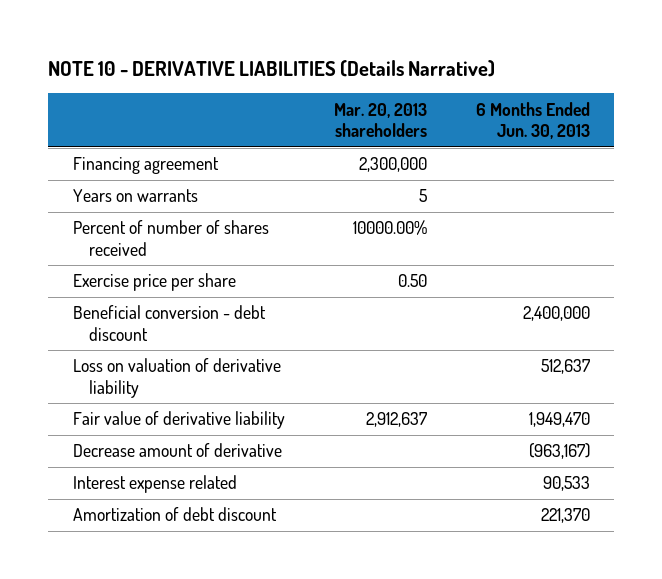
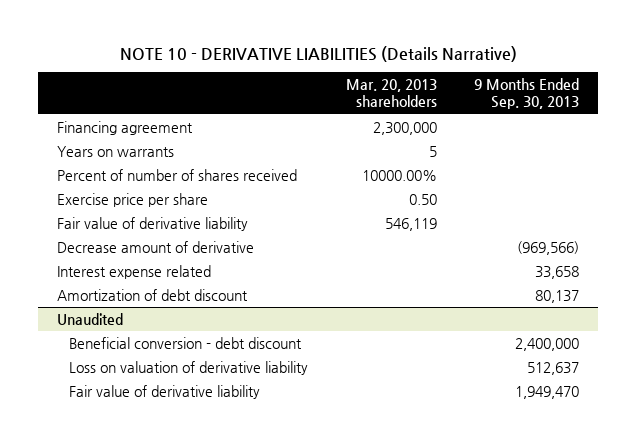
[475,101,590,140] 6 Months Ended Jun. 30, 2013 -> none
none -> [473,78,579,110] 9 Months Ended Sep. 30, 2013
[72,305,266,341] Beneficial conversion - debt discount -> none
[72,358,281,398] Loss on valuation of derivative liability -> none
[365,412,427,428] 2,912,637 -> [384,217,437,231] 546,119
none -> [56,312,123,325] Unaudited
none -> [69,336,303,349] Beneficial conversion - debt discount
none -> [69,360,309,375] Loss on valuation of derivative liability
none -> [69,384,261,399] Fair value of derivative liability

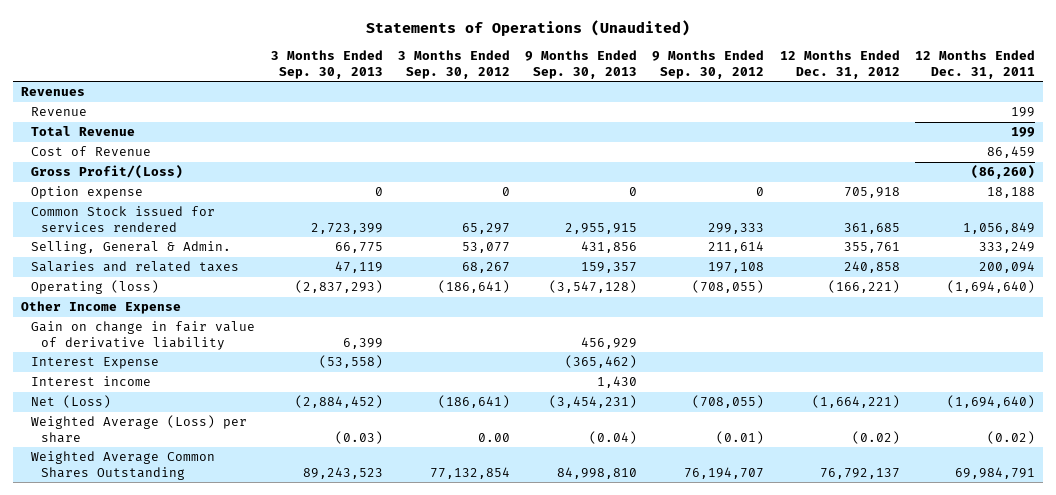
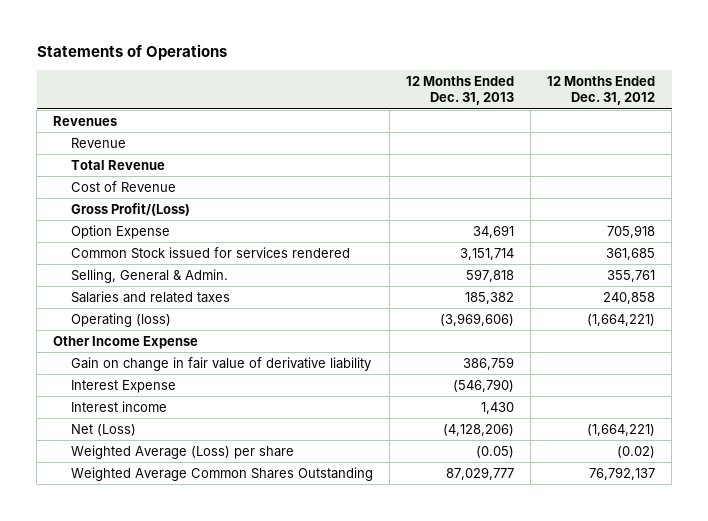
[366,20,691,37] Statements of Operations (Unaudited) -> [36,43,227,60] Statements of Operations
[270,50,383,79] 3 Months Ended Sep. 30, 2013 -> none
[397,50,510,79] 3 Months Ended Sep. 30, 2012 -> none
[525,50,638,79] 9 Months Ended Sep. 30, 2013 -> none
[652,50,765,79] 9 Months Ended Sep. 30, 2012 -> none
[914,50,1035,79] 12 Months Ended Dec. 31, 2011 -> none
none -> [406,76,515,106] 12 Months Ended Dec. 31, 2013
[31,186,144,200] Option expense -> [71,225,171,240] Option Expense
[827,280,900,294] (166,221) -> [587,314,656,327] (1,664,221)

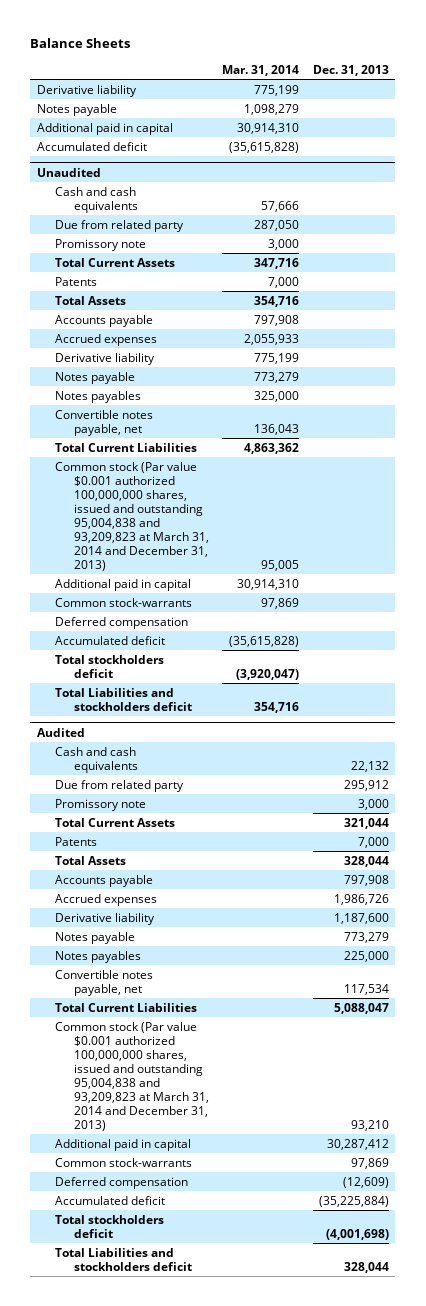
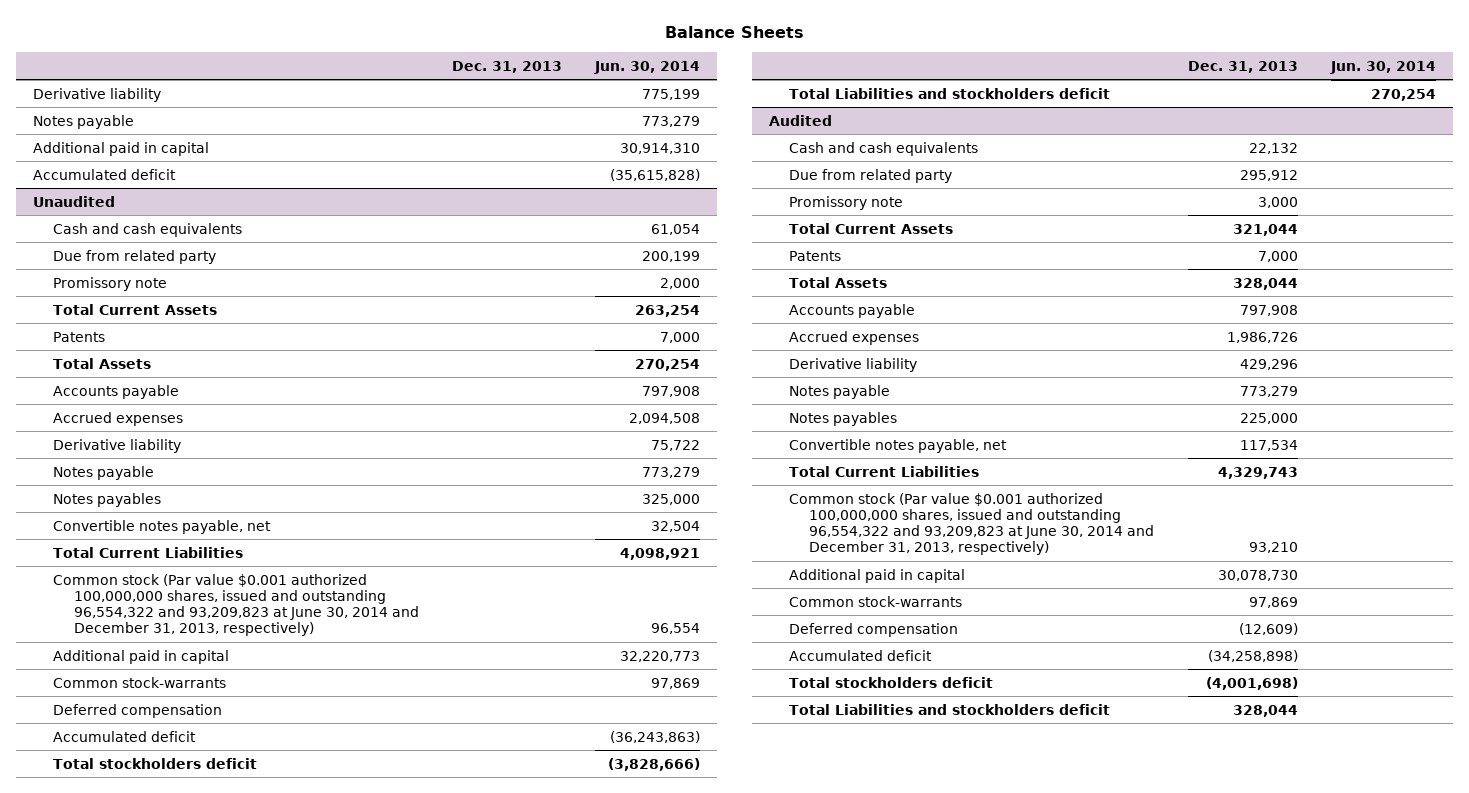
[222,64,300,76] Mar. 31, 2014 -> none
none -> [594,60,701,74] Jun. 30, 2014
[55,461,209,571] Common stock (Par value $0.001 authorized 100,000,000 shares, issued and outstanding 95,004,838 and 93,209,823 at March 31, 2014 and December 31, 2013) -> [53,573,419,637] Common stock (Par value $0.001 authorized 100,000,000 shares, issued and outstanding 96,554,322 and 93,209,823 at June 30, 2014 and December 31, 2013, respectively)
[333,912,389,924] 1,187,600 -> [1239,358,1298,370] 429,296
[333,1002,389,1014] 5,088,047 -> [1217,466,1298,479] 4,329,743
[55,1021,209,1131] Common stock (Par value $0.001 authorized 100,000,000 shares, issued and outstanding 95,004,838 and 93,209,823 at March 31, 2014 and December 31, 2013) -> [788,492,1155,556] Common stock (Par value $0.001 authorized 100,000,000 shares, issued and outstanding 96,554,322 and 93,209,823 at June 30, 2014 and December 31, 2013, respectively)
[326,1138,389,1150] 30,287,412 -> [1217,569,1298,581] 30,078,730
[318,1195,389,1207] (35,225,884) -> [1207,649,1298,662] (34,258,898)

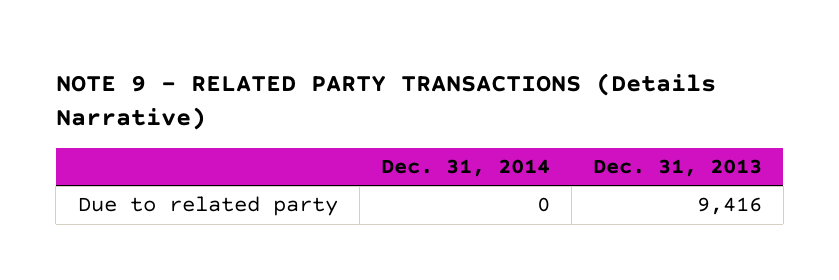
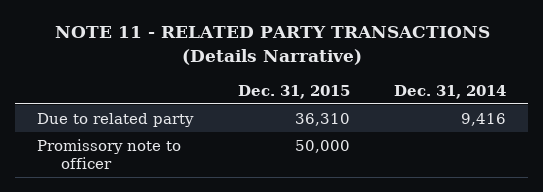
[55,72,716,131] NOTE 9 - RELATED PARTY TRANSACTIONS (Details Narrative) -> [54,26,490,65] NOTE 11 - RELATED PARTY TRANSACTIONS (Details Narrative)
[592,159,762,178] Dec. 31, 2013 -> none
none -> [237,84,350,99] Dec. 31, 2015
[536,197,550,213] 0 -> [461,113,507,127] 9,416
none -> [37,139,182,170] Promissory note to officer

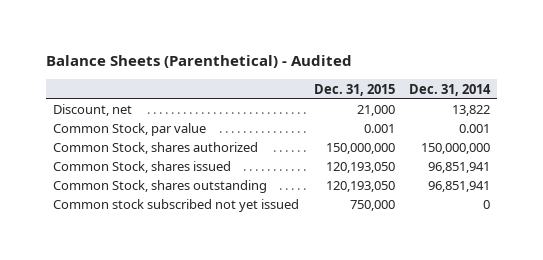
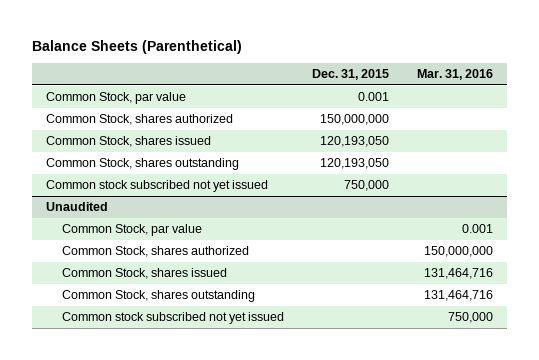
[45,55,352,69] Balance Sheets (Parenthetical) - Audited -> [31,39,242,54] Balance Sheets (Parenthetical)
[409,83,492,96] Dec. 31, 2014 -> none
none -> [417,68,494,80] Mar. 31, 2016
[53,104,133,117] Discount, net -> none
none -> [45,202,108,212] Unaudited
none -> [62,224,203,237] Common Stock, par value
none -> [62,246,250,258] Common Stock, shares authorized
none -> [62,268,228,280] Common Stock, shares issued
none -> [62,290,256,303] Common Stock, shares outstanding
none -> [62,312,285,325] Common stock subscribed not yet issued

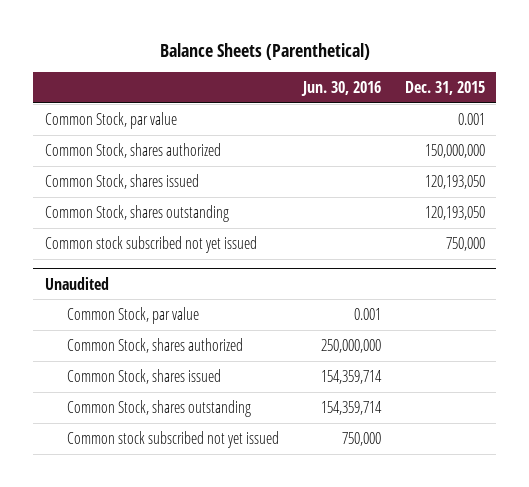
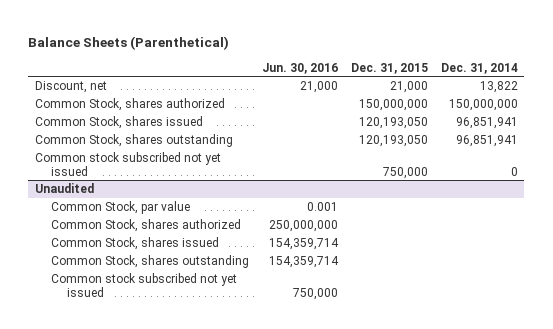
none -> [440,62,518,74] Dec. 31, 2014
[44,111,177,129] Common Stock, par value -> none
none -> [34,81,107,94] Discount, net

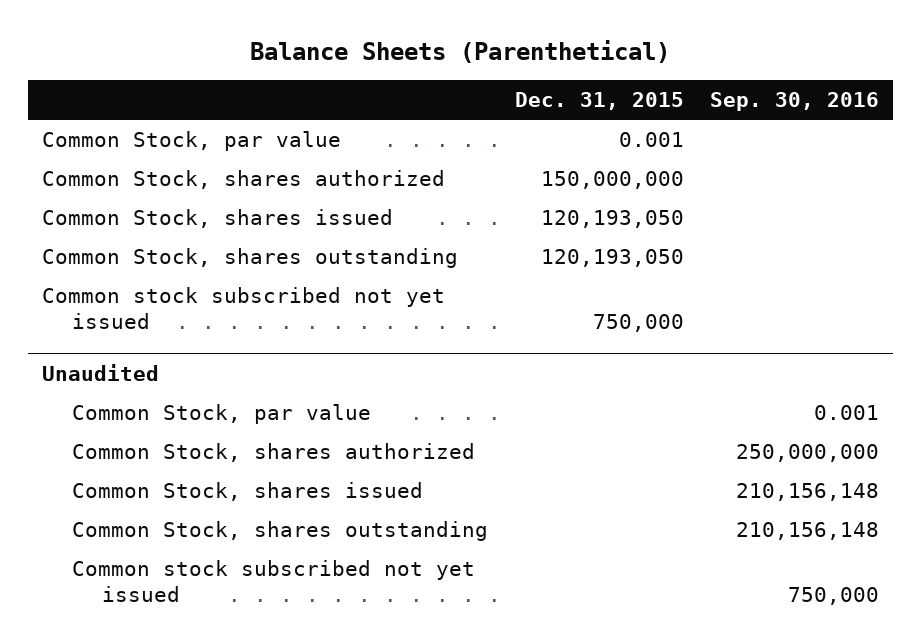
[261,62,338,74] Jun. 30, 2016 -> none
[440,62,518,74] Dec. 31, 2014 -> none
none -> [710,92,880,112] Sep. 30, 2016
[34,81,107,94] Discount, net -> none
none -> [41,131,341,152] Common Stock, par value

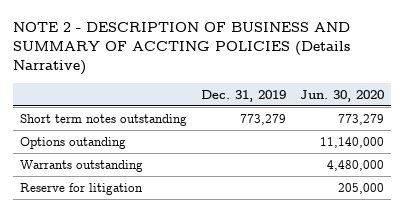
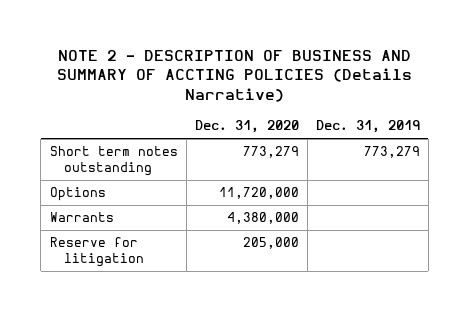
[299,89,384,102] Jun. 30, 2020 -> none
none -> [194,120,299,134] Dec. 31, 2020
[19,136,126,149] Options outanding -> [49,187,106,202] Options
[19,159,143,172] Warrants outstanding -> [49,212,114,223] Warrants

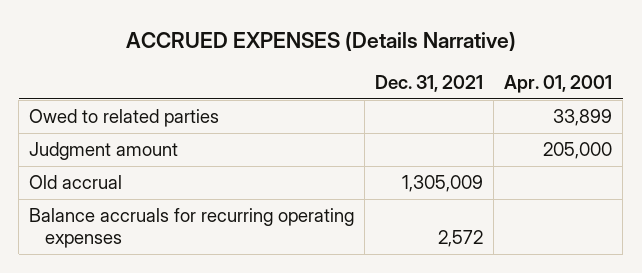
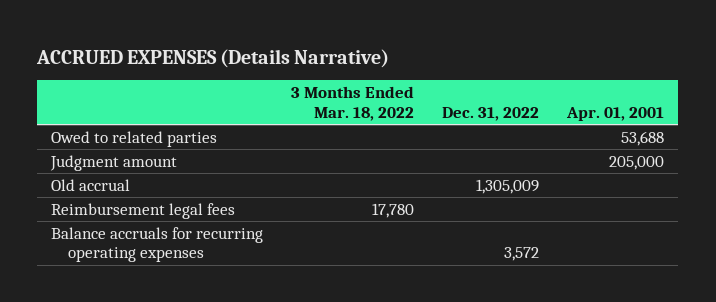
[375,75,484,93] Dec. 31, 2021 -> none
none -> [291,86,415,121] 3 Months Ended Mar. 18, 2022
none -> [442,106,540,121] Dec. 31, 2022
[553,109,613,127] 33,899 -> [621,130,665,146] 53,688
none -> [51,202,236,219] Reimbursement legal fees

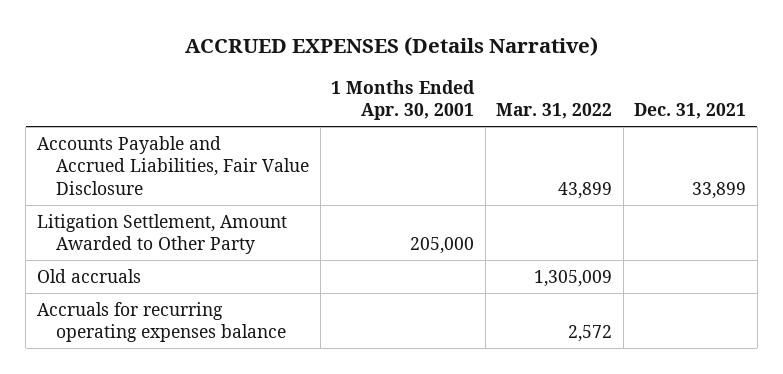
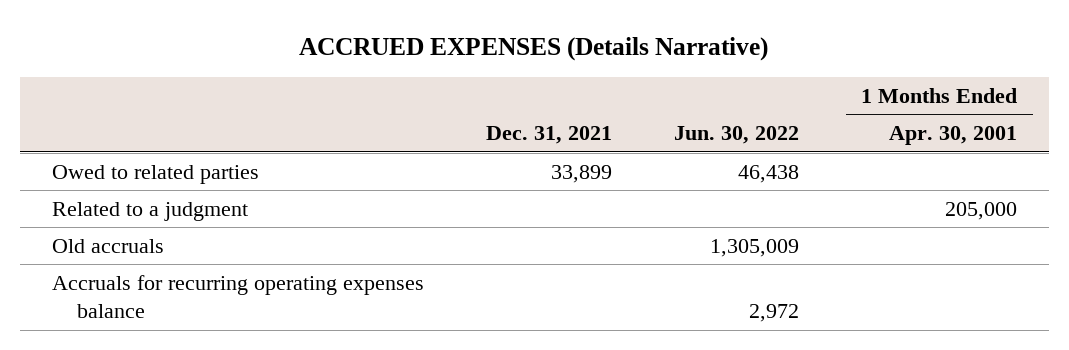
[496,103,613,120] Mar. 31, 2022 -> none
none -> [674,126,800,145] Jun. 30, 2022
[36,135,310,195] Accounts Payable and Accrued Liabilities, Fair Value Disclosure -> [51,164,259,184] Owed to related parties
[36,213,287,255] Litigation Settlement, Amount Awarded to Other Party -> [51,201,248,221] Related to a judgment

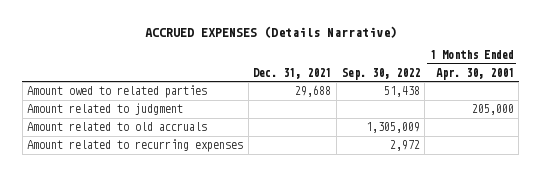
[674,126,800,145] Jun. 30, 2022 -> none
none -> [341,67,420,80] Sep. 30, 2022
[51,164,259,184] Owed to related parties -> [27,85,208,99] Amount owed to related parties
[550,164,612,183] 33,899 -> [295,85,332,98] 29,688
[51,201,248,221] Related to a judgment -> [27,103,184,116] Amount related to judgment
[51,238,164,253] Old accruals -> [27,122,208,132] Amount related to old accruals
[51,274,424,319] Accruals for recurring operating expenses balance -> [27,139,244,153] Amount related to recurring expenses

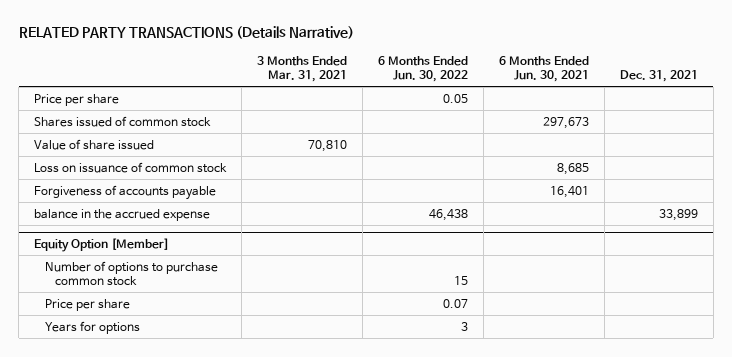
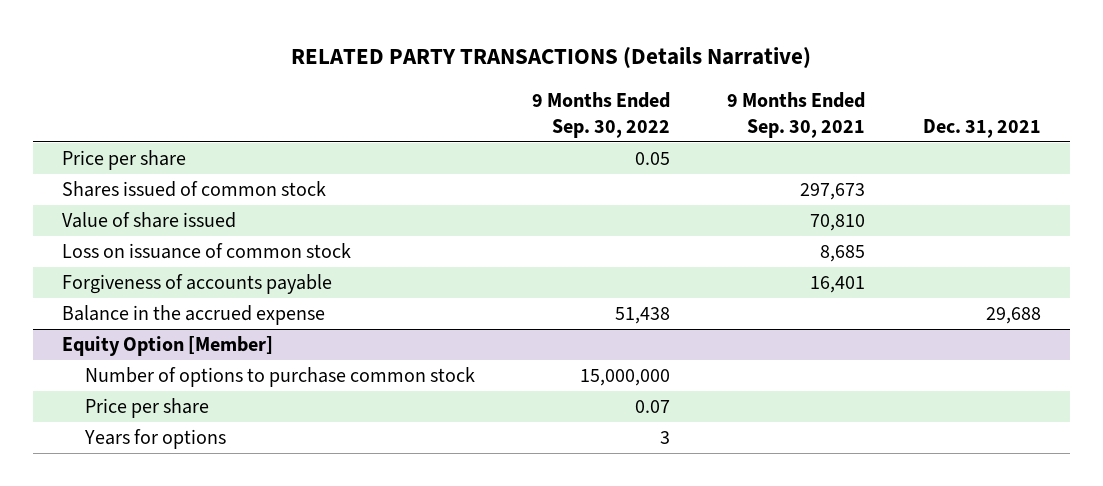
[257,55,348,83] 3 Months Ended Mar. 31, 2021 -> none
[377,55,468,83] 6 Months Ended Jun. 30, 2022 -> none
[498,55,589,83] 6 Months Ended Jun. 30, 2021 -> none
none -> [532,91,671,138] 9 Months Ended Sep. 30, 2022
none -> [727,91,866,138] 9 Months Ended Sep. 30, 2021
[34,208,211,221] balance in the accrued expense -> [61,305,325,326] Balance in the accrued expense
[658,208,698,221] 33,899 -> [985,307,1041,325] 29,688

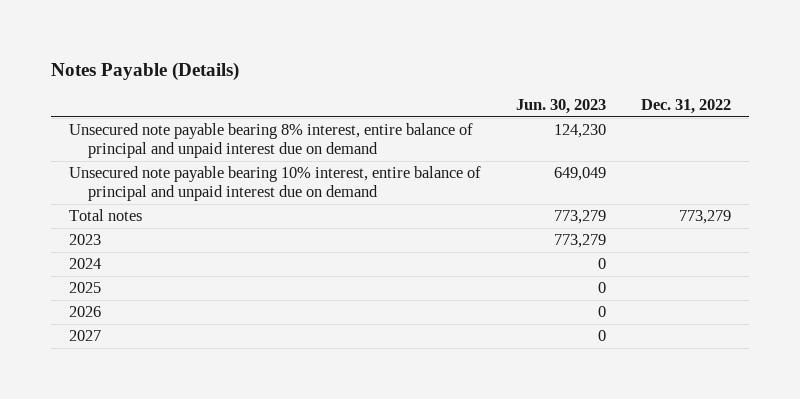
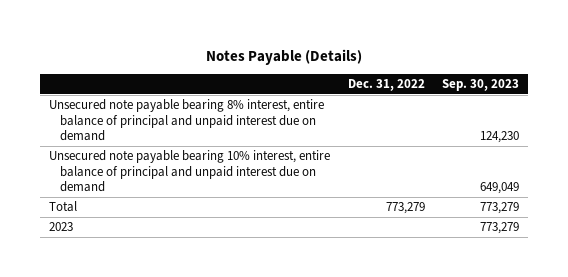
[515,99,606,115] Jun. 30, 2023 -> none
none -> [441,79,519,92] Sep. 30, 2023
[68,209,142,222] Total notes -> [49,201,78,213] Total
[68,258,101,270] 2024 -> none
[68,282,101,294] 2025 -> none
[68,306,101,318] 2026 -> none
[68,330,101,342] 2027 -> none

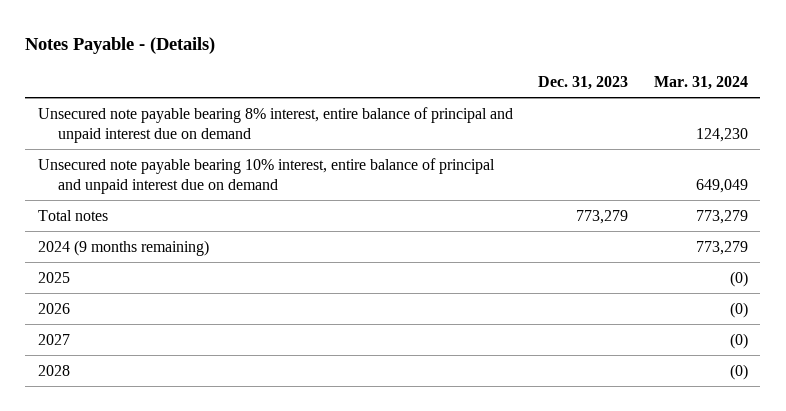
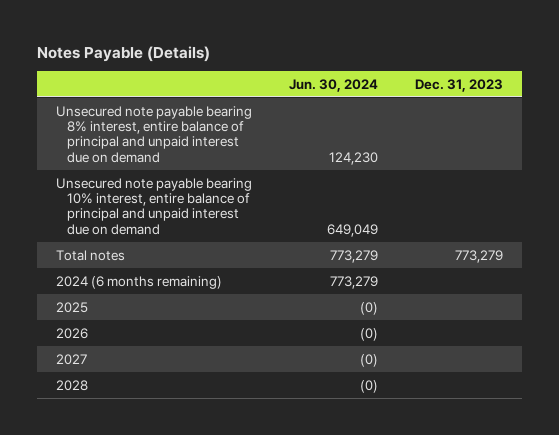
[25,37,216,55] Notes Payable - (Details) -> [37,45,211,62] Notes Payable (Details)
[653,76,748,91] Mar. 31, 2024 -> none
none -> [288,78,378,92] Jun. 30, 2024
[38,239,210,256] 2024 (9 months remaining) -> [55,275,222,289] 2024 (6 months remaining)

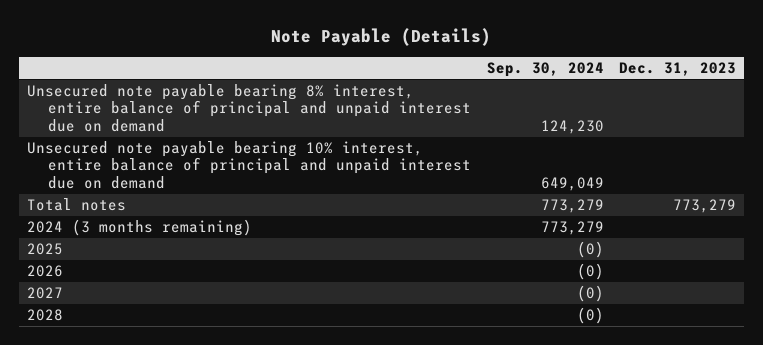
[37,45,211,62] Notes Payable (Details) -> [271,27,492,46] Note Payable (Details)
[288,78,378,92] Jun. 30, 2024 -> none
none -> [486,61,604,77] Sep. 30, 2024
[55,275,222,289] 2024 (6 months remaining) -> [26,219,252,237] 2024 (3 months remaining)

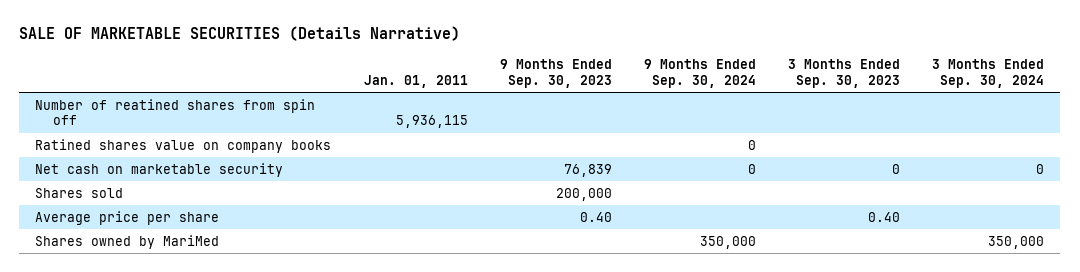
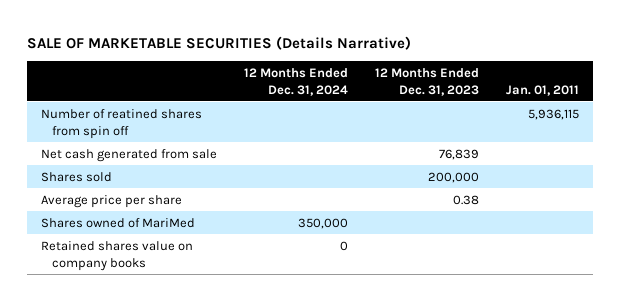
[499,59,612,88] 9 Months Ended Sep. 30, 2023 -> none
[643,59,756,88] 9 Months Ended Sep. 30, 2024 -> none
[788,59,901,88] 3 Months Ended Sep. 30, 2023 -> none
[932,59,1045,88] 3 Months Ended Sep. 30, 2024 -> none
none -> [244,67,349,96] 12 Months Ended Dec. 31, 2024
none -> [375,67,480,96] 12 Months Ended Dec. 31, 2023
[35,138,332,153] Ratined shares value on company books -> none
[35,162,284,177] Net cash on marketable security -> none
none -> [41,148,218,162] Net cash generated from sale
[35,234,220,249] Shares owned by MariMed -> [41,217,196,228] Shares owned of MariMed
none -> [41,240,194,271] Retained shares value on company books

